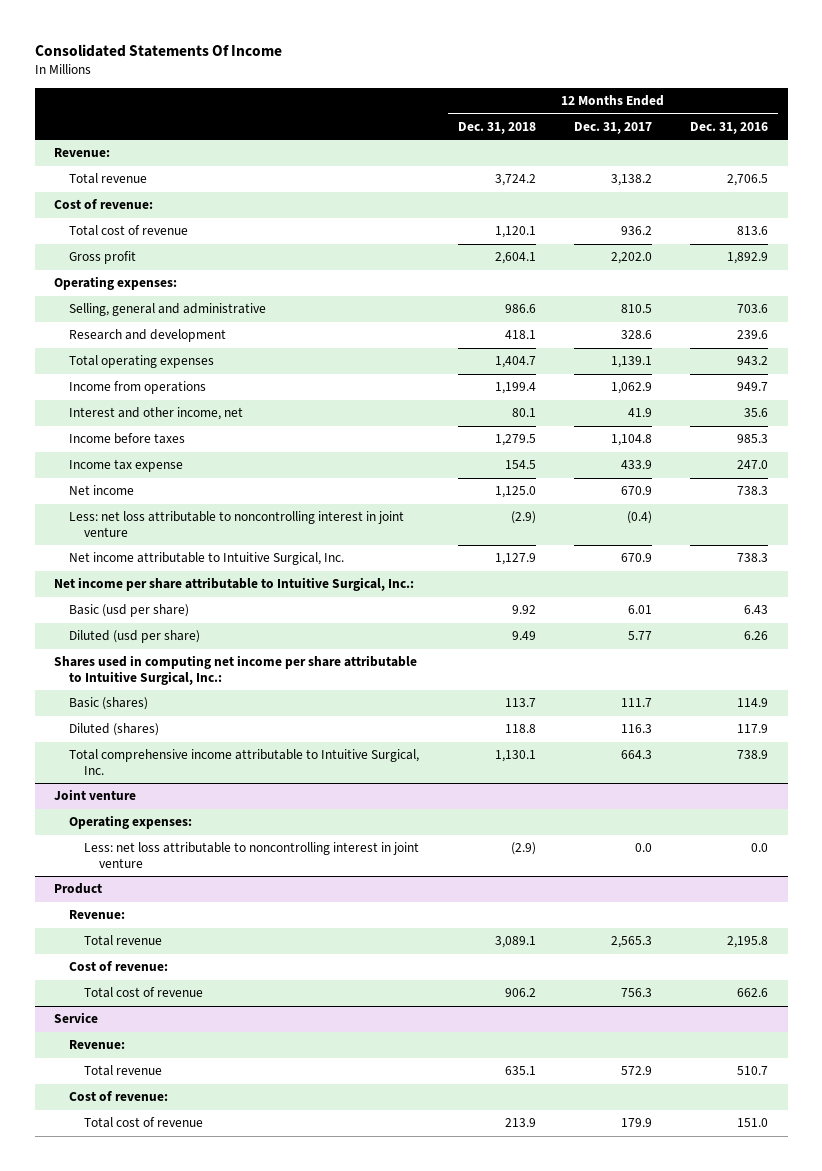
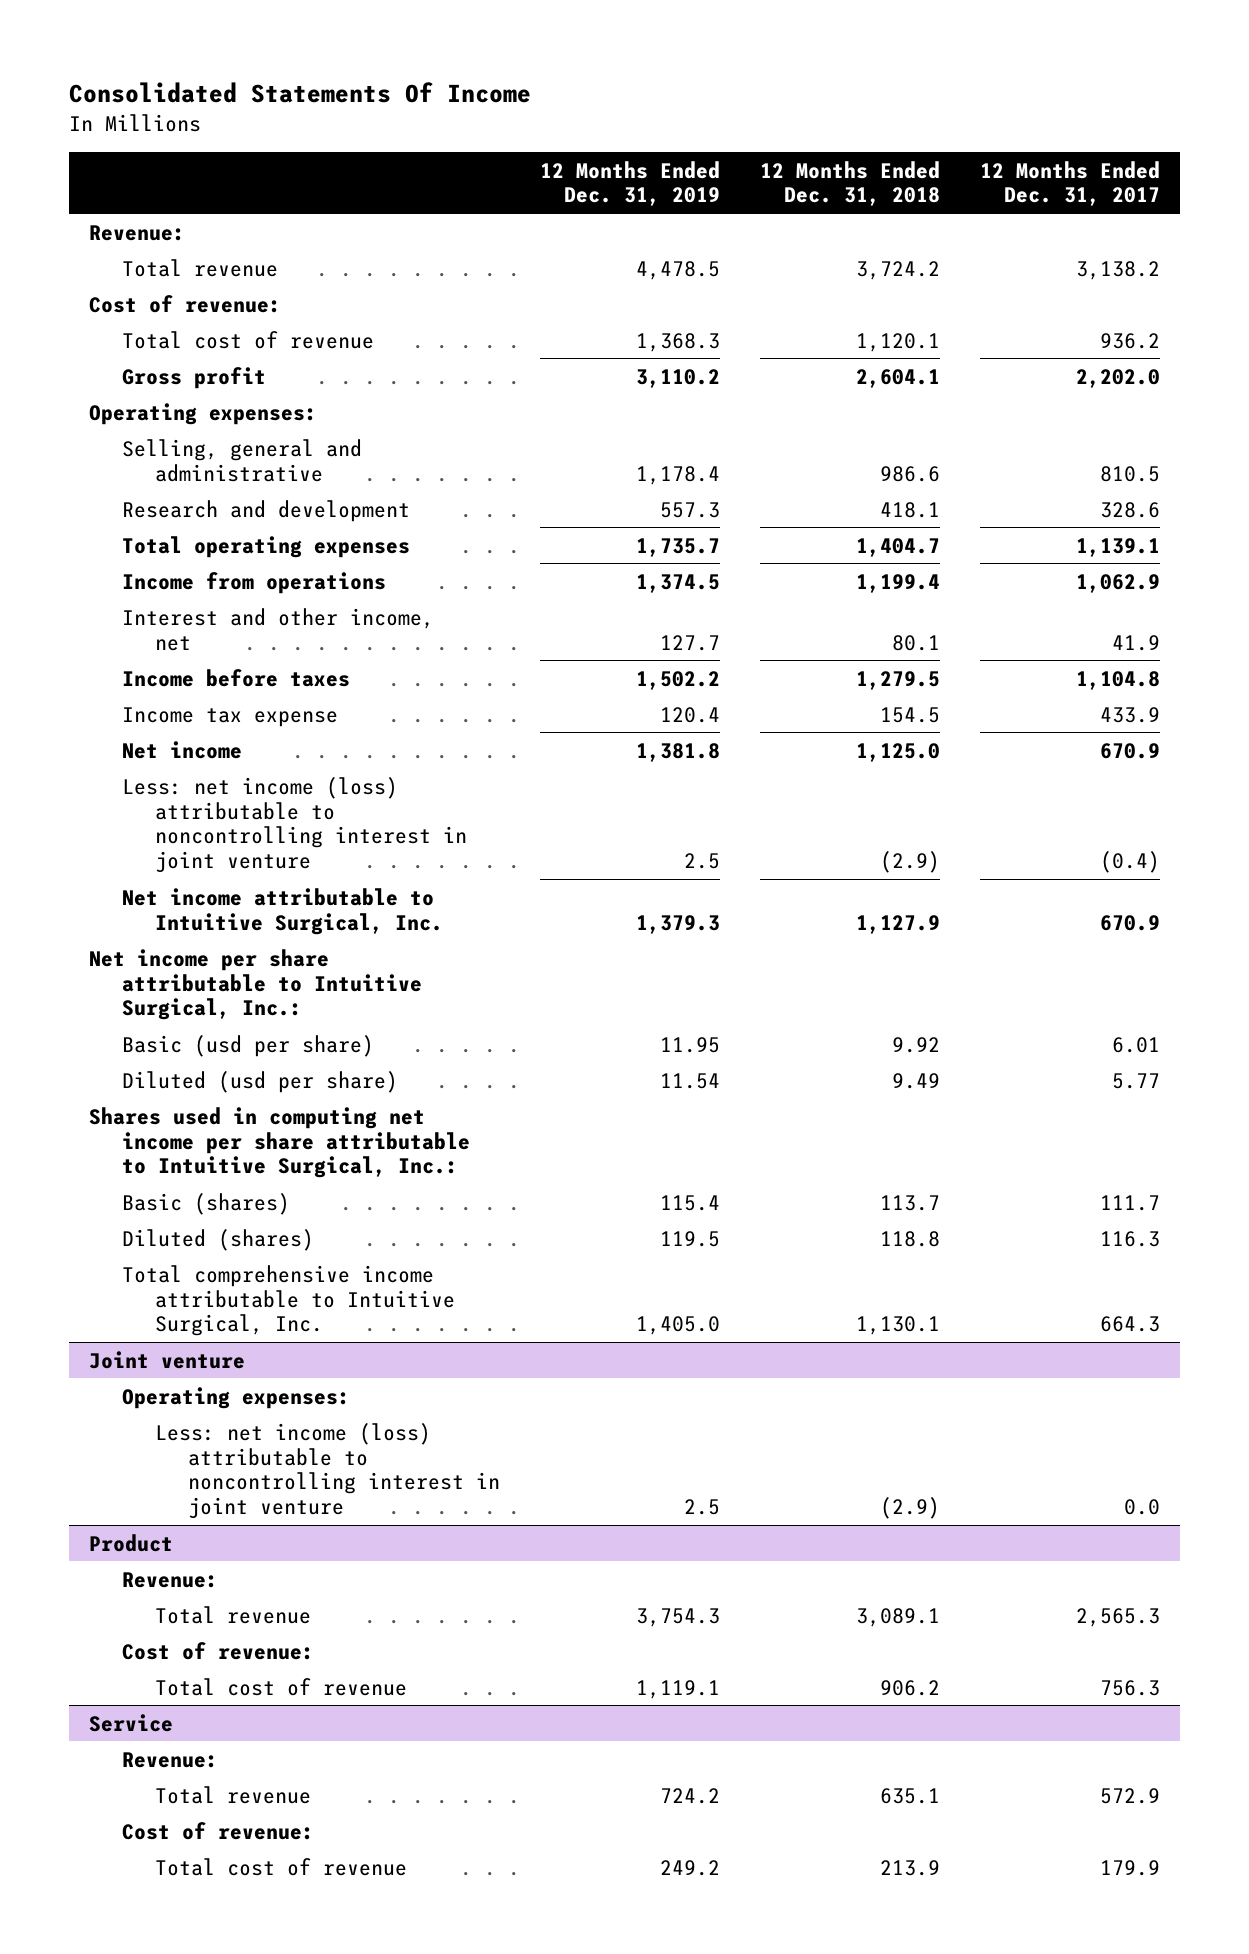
[690,121,769,134] Dec. 31, 2016 -> none
none -> [540,160,721,207] 12 Months Ended Dec. 31, 2019
[69,511,405,537] Less: net loss attributable to noncontrolling interest in joint venture -> [122,776,468,874] Less: net income (loss) attributable to noncontrolling interest in joint venture
[84,842,420,868] Less: net loss attributable to noncontrolling interest in joint venture -> [155,1422,501,1520] Less: net income (loss) attributable to noncontrolling interest in joint venture

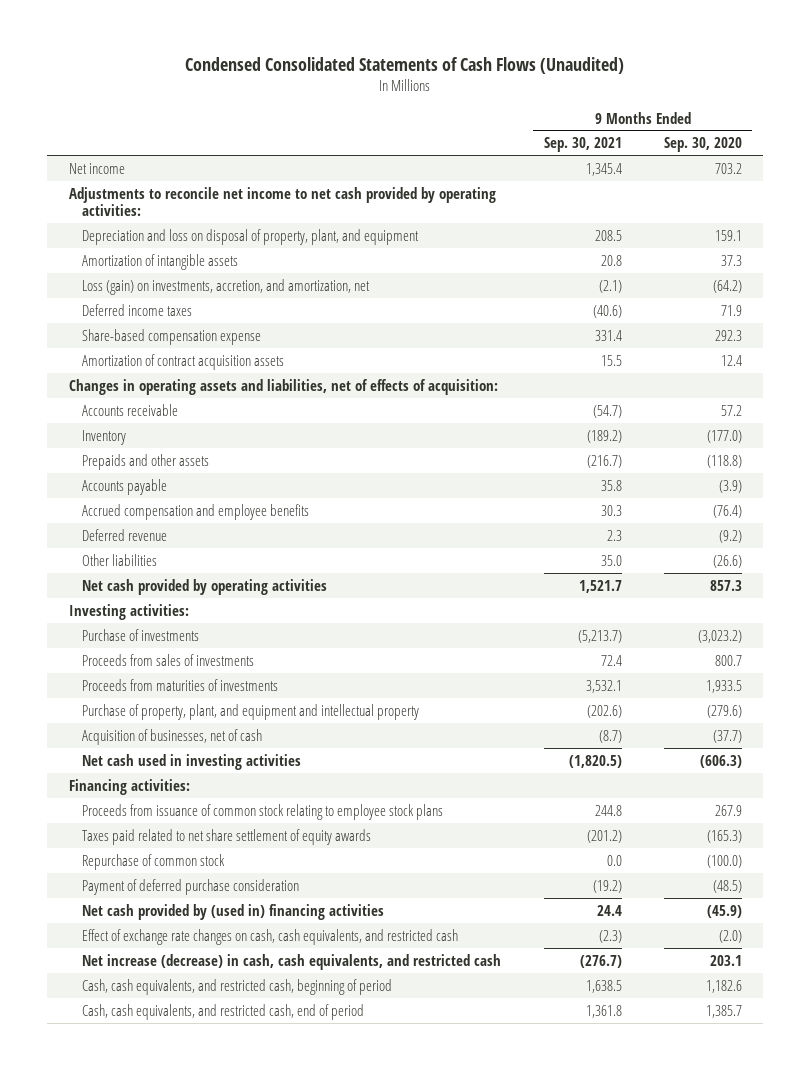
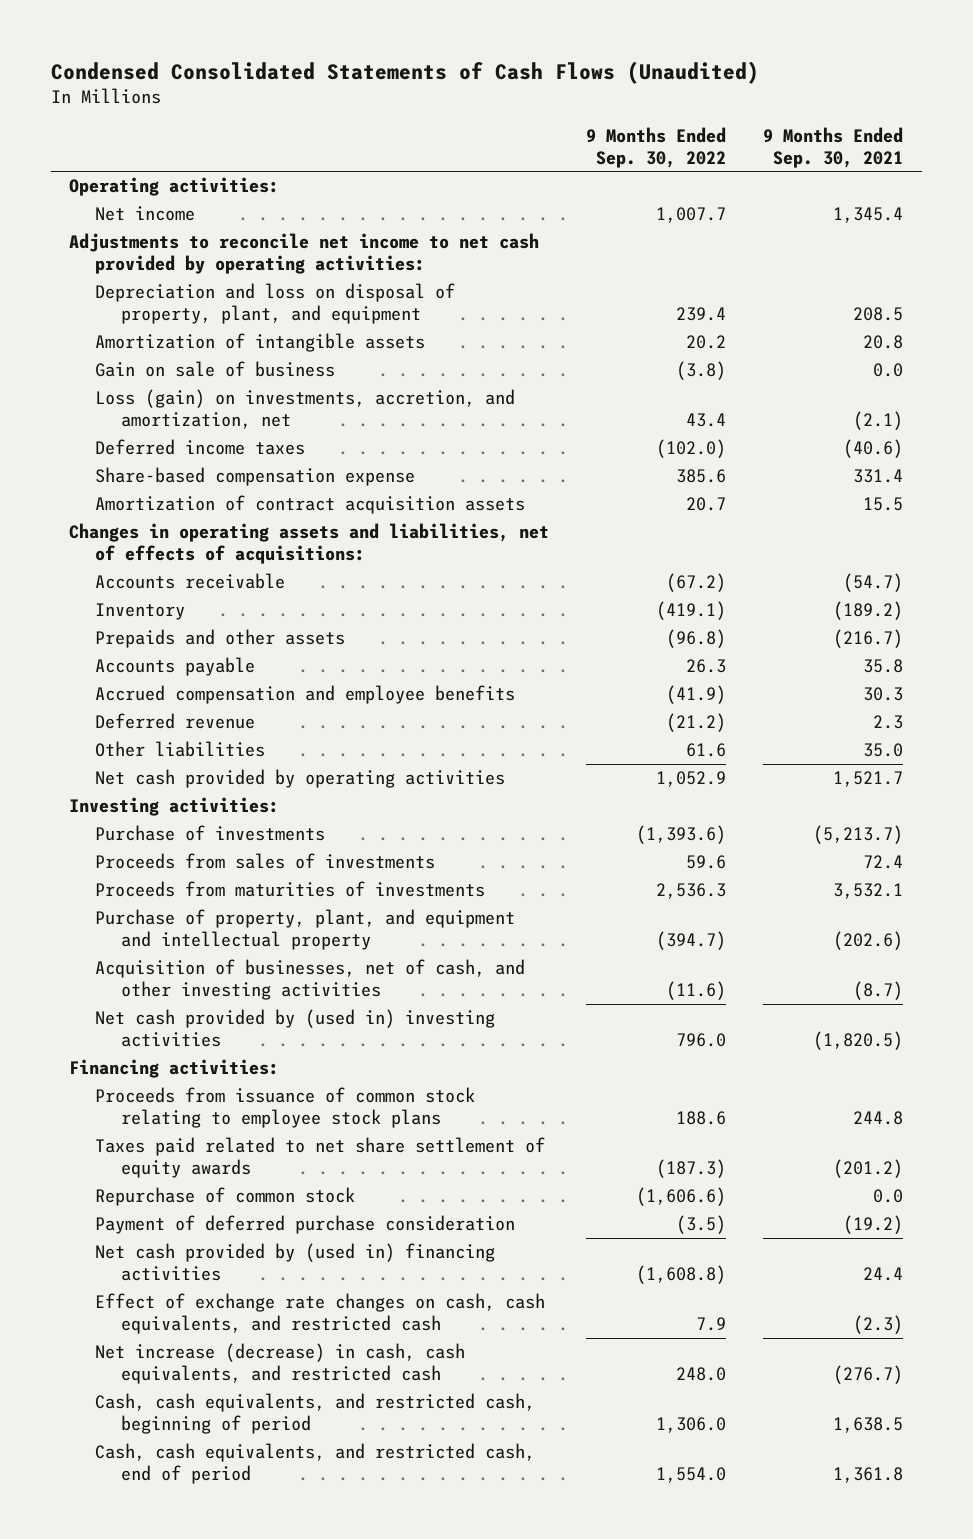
[663,137,742,153] Sep. 30, 2020 -> none
none -> [586,126,727,168] 9 Months Ended Sep. 30, 2022
none -> [69,177,280,197] Operating activities:
none -> [95,361,336,378] Gain on sale of business
[68,378,498,395] Changes in operating assets and liabilities, net of effects of acquisition: -> [69,523,550,565] Changes in operating assets and liabilities, net of effects of acquisitions:
[82,728,263,745] Acquisition of businesses, net of cash -> [95,959,526,1001] Acquisition of businesses, net of cash, and other investing activities
[82,753,302,770] Net cash used in investing activities -> [95,1009,496,1048] Net cash provided by (used in) investing activities

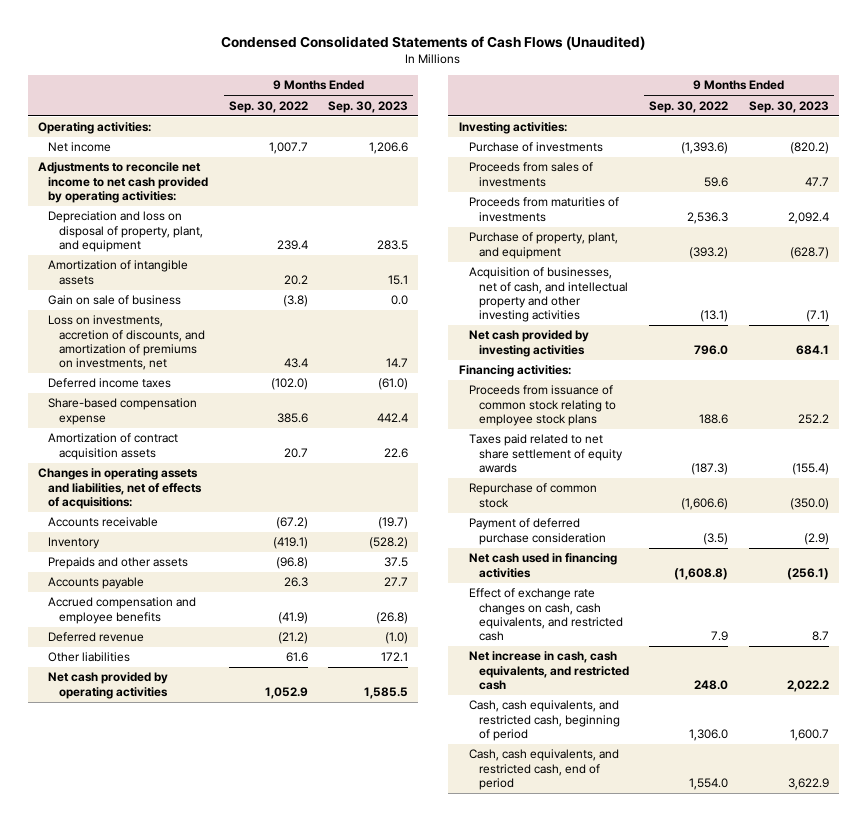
[763,126,904,168] 9 Months Ended Sep. 30, 2021 -> none
none -> [328,100,409,113] Sep. 30, 2023
[95,389,516,430] Loss (gain) on investments, accretion, and amortization, net -> [48,315,205,371] Loss on investments, accretion of discounts, and amortization of premiums on investments, net
[95,909,516,951] Purchase of property, plant, and equipment and intellectual property -> [468,232,618,259] Purchase of property, plant, and equipment
[656,931,727,951] (394.7) -> [689,246,729,259] (393.2)
[95,959,526,1001] Acquisition of businesses, net of cash, and other investing activities -> [468,267,628,323] Acquisition of businesses, net of cash, and intellectual property and other investing activities
[666,981,727,1001] (11.6) -> [700,310,729,323] (13.1)
[95,1009,496,1048] Net cash provided by (used in) investing activities -> [468,330,589,357] Net cash provided by investing activities
[95,1243,496,1282] Net cash provided by (used in) financing activities -> [468,553,617,578] Net cash used in financing activities
[95,1343,466,1385] Net increase (decrease) in cash, cash equivalents, and restricted cash -> [468,651,629,690] Net increase in cash, cash equivalents, and restricted cash

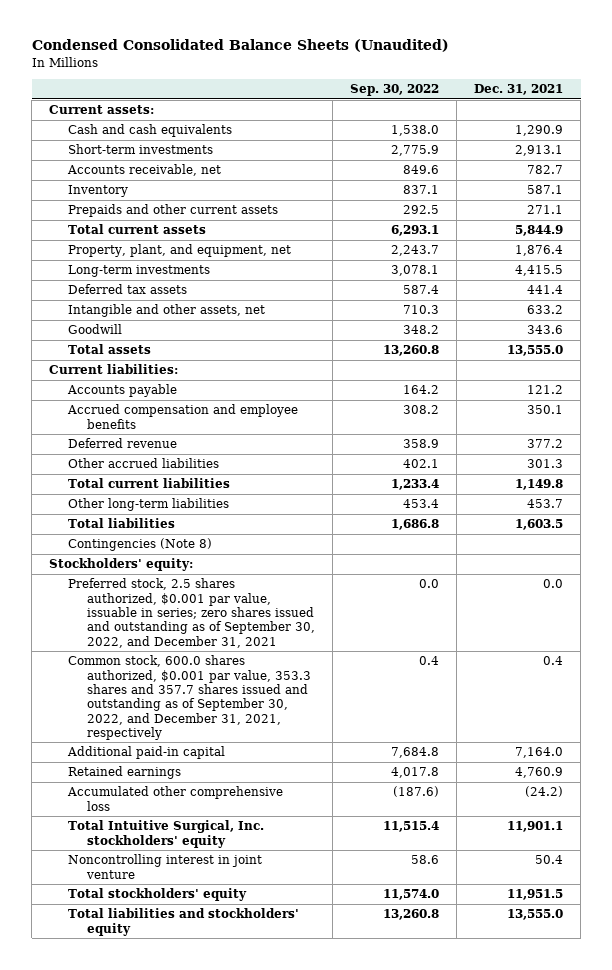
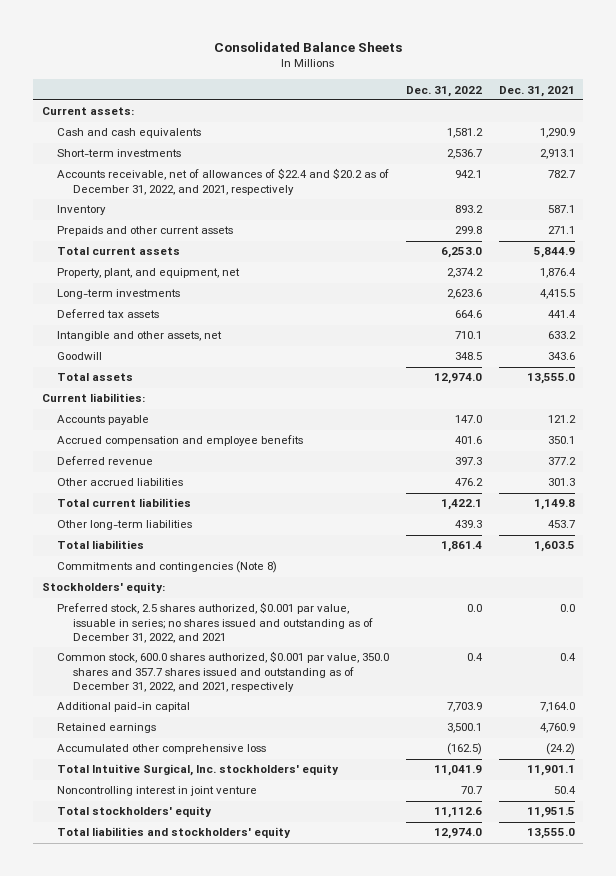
[31,39,449,53] Condensed Consolidated Balance Sheets (Unaudited) -> [214,41,403,52] Consolidated Balance Sheets
[350,84,440,97] Sep. 30, 2022 -> none
none -> [406,85,483,97] Dec. 31, 2022
[67,164,222,177] Accounts receivable, net -> [57,168,390,195] Accounts receivable, net of allowances of $22.4 and $20.2 as of December 31, 2022, and 2021, respectively
[68,538,213,552] Contingencies (Note 8) -> [57,561,278,574] Commitments and contingencies (Note 8)
[68,578,316,648] Preferred stock, 2.5 shares authorized, $0.001 par value, issuable in series; zero shares issued and outstanding as of September 30, 2022, and December 31, 2021 -> [57,602,374,644] Preferred stock, 2.5 shares authorized, $0.001 par value, issuable in series; no shares issued and outstanding as of December 31, 2022, and 2021
[68,655,312,741] Common stock, 600.0 shares authorized, $0.001 par value, 353.3 shares and 357.7 shares issued and outstanding as of September 30, 2022, and December 31, 2021, respectively -> [57,651,390,693] Common stock, 600.0 shares authorized, $0.001 par value, 350.0 shares and 357.7 shares issued and outstanding as of December 31, 2022, and 2021, respectively

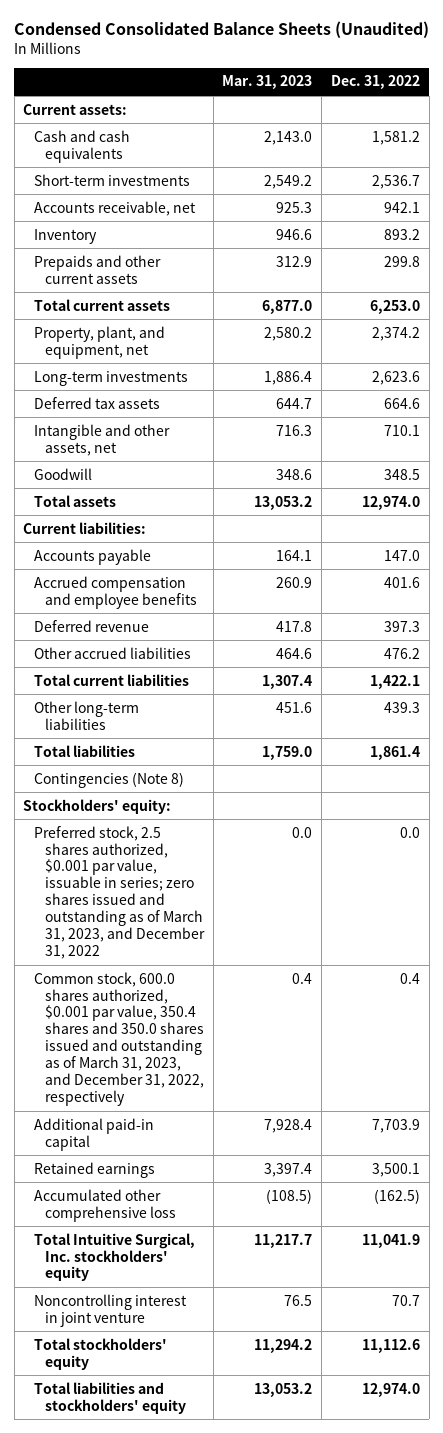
[214,41,403,52] Consolidated Balance Sheets -> [14,21,430,39] Condensed Consolidated Balance Sheets (Unaudited)
[498,85,575,97] Dec. 31, 2021 -> none
none -> [222,75,313,90] Mar. 31, 2023
[57,168,390,195] Accounts receivable, net of allowances of $22.4 and $20.2 as of December 31, 2022, and 2021, respectively -> [34,200,197,216] Accounts receivable, net
[57,561,278,574] Commitments and contingencies (Note 8) -> [34,771,185,788] Contingencies (Note 8)
[57,602,374,644] Preferred stock, 2.5 shares authorized, $0.001 par value, issuable in series; no shares issued and outstanding as of December 31, 2022, and 2021 -> [34,825,205,959] Preferred stock, 2.5 shares authorized, $0.001 par value, issuable in series; zero shares issued and outstanding as of March 31, 2023, and December 31, 2022
[57,651,390,693] Common stock, 600.0 shares authorized, $0.001 par value, 350.0 shares and 357.7 shares issued and outstanding as of December 31, 2022, and 2021, respectively -> [34,971,204,1106] Common stock, 600.0 shares authorized, $0.001 par value, 350.4 shares and 350.0 shares issued and outstanding as of March 31, 2023, and December 31, 2022, respectively

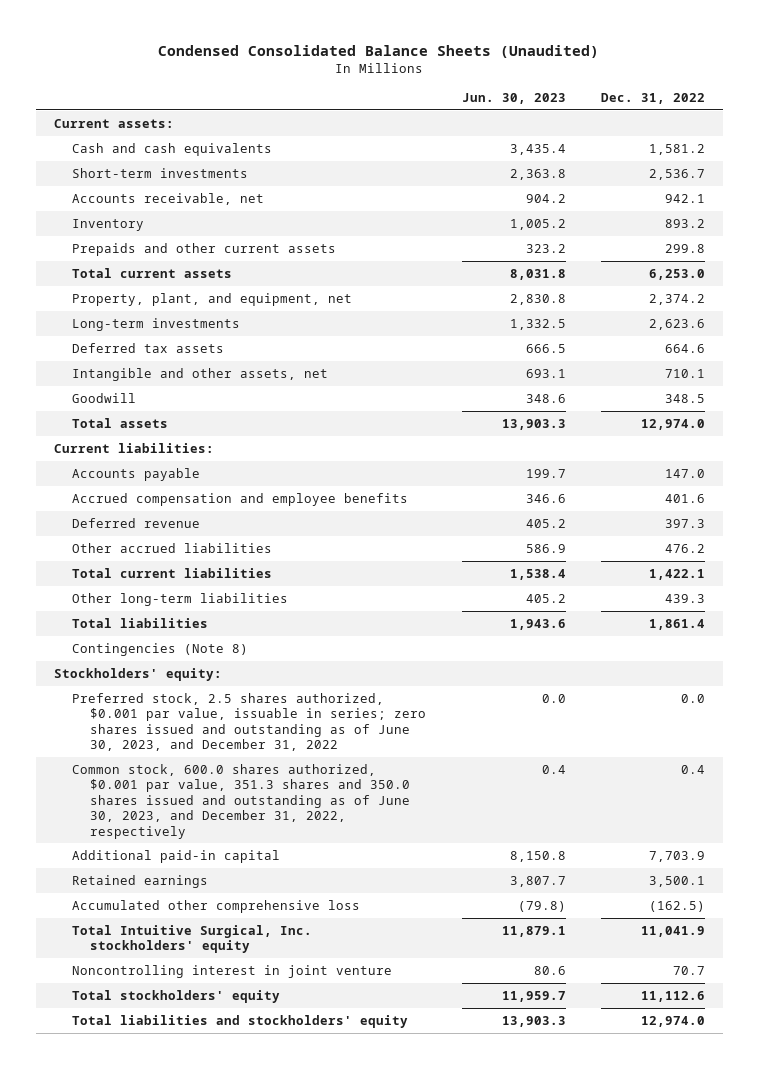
[222,75,313,90] Mar. 31, 2023 -> none
none -> [461,93,566,105] Jun. 30, 2023
[34,825,205,959] Preferred stock, 2.5 shares authorized, $0.001 par value, issuable in series; zero shares issued and outstanding as of March 31, 2023, and December 31, 2022 -> [71,692,427,752] Preferred stock, 2.5 shares authorized, $0.001 par value, issuable in series; zero shares issued and outstanding as of June 30, 2023, and December 31, 2022
[34,971,204,1106] Common stock, 600.0 shares authorized, $0.001 par value, 350.4 shares and 350.0 shares issued and outstanding as of March 31, 2023, and December 31, 2022, respectively -> [71,763,411,839] Common stock, 600.0 shares authorized, $0.001 par value, 351.3 shares and 350.0 shares issued and outstanding as of June 30, 2023, and December 31, 2022, respectively

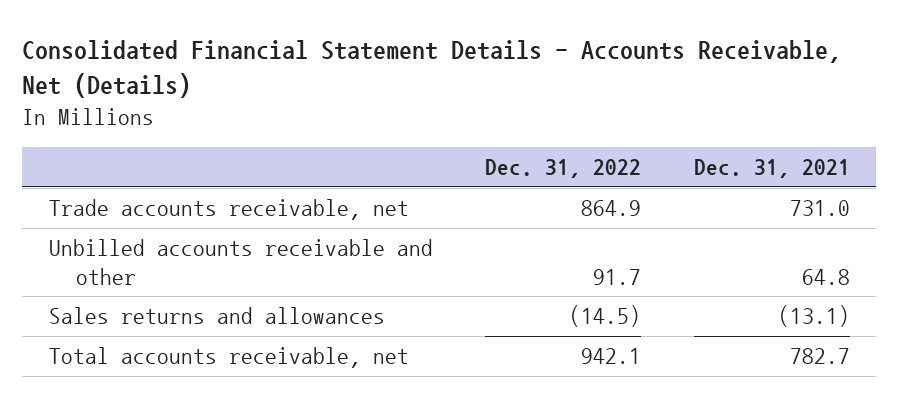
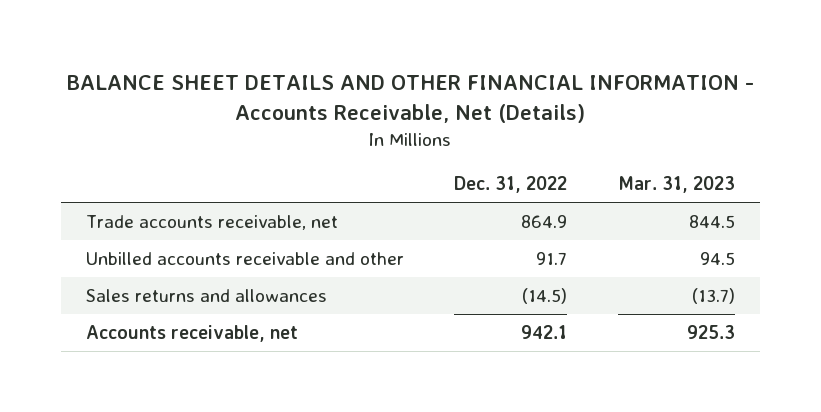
[22,39,842,99] Consolidated Financial Statement Details - Accounts Receivable, Net (Details) -> [67,75,755,123] BALANCE SHEET DETAILS AND OTHER FINANCIAL INFORMATION - Accounts Receivable, Net (Details)
[694,158,851,178] Dec. 31, 2021 -> none
none -> [617,175,735,193] Mar. 31, 2023
[48,347,409,369] Total accounts receivable, net -> [86,325,299,343] Accounts receivable, net

